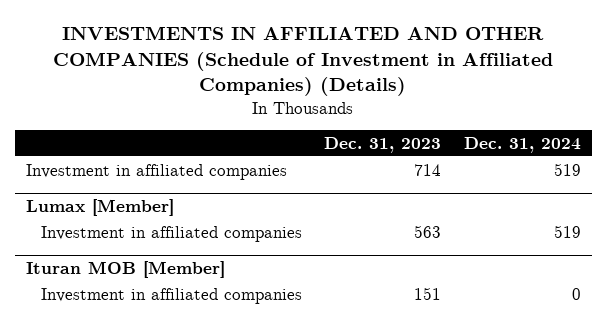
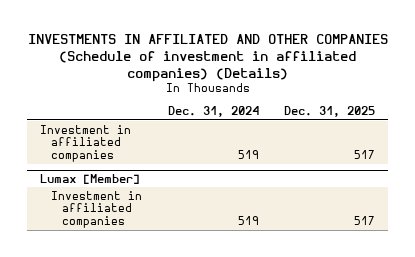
[53,26,554,97] INVESTMENTS IN AFFILIATED AND OTHER COMPANIES (Schedule of Investment in Affiliated Companies) (Details) -> [27,34,388,82] INVESTMENTS IN AFFILIATED AND OTHER COMPANIES (Schedule of investment in affiliated companies) (Details)
[324,136,442,153] Dec. 31, 2023 -> none
none -> [284,106,376,118] Dec. 31, 2025
[26,260,226,278] Ituran MOB [Member] -> none
[40,287,302,304] Investment in affiliated companies -> none

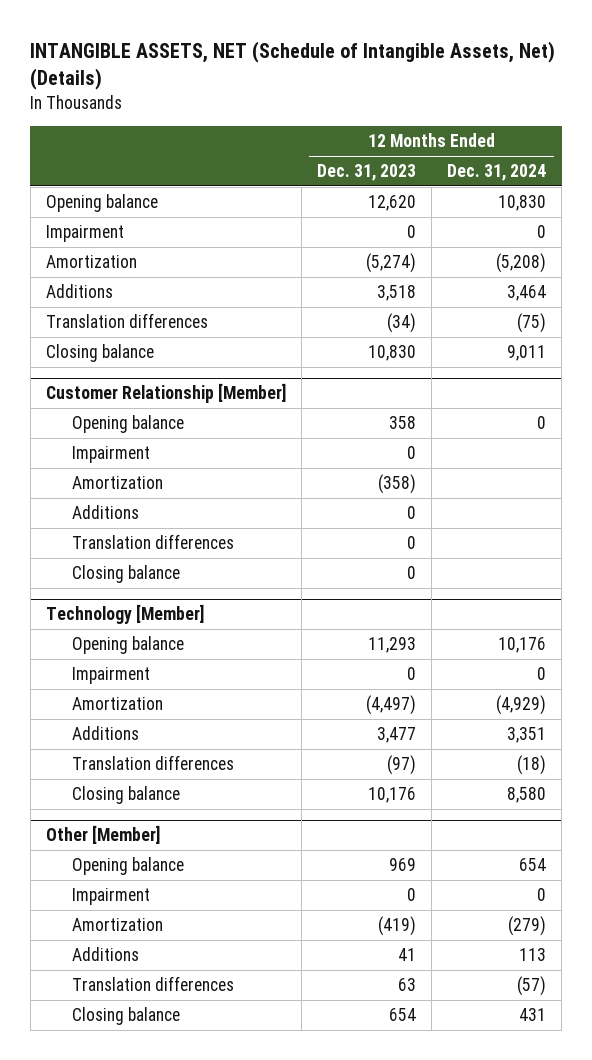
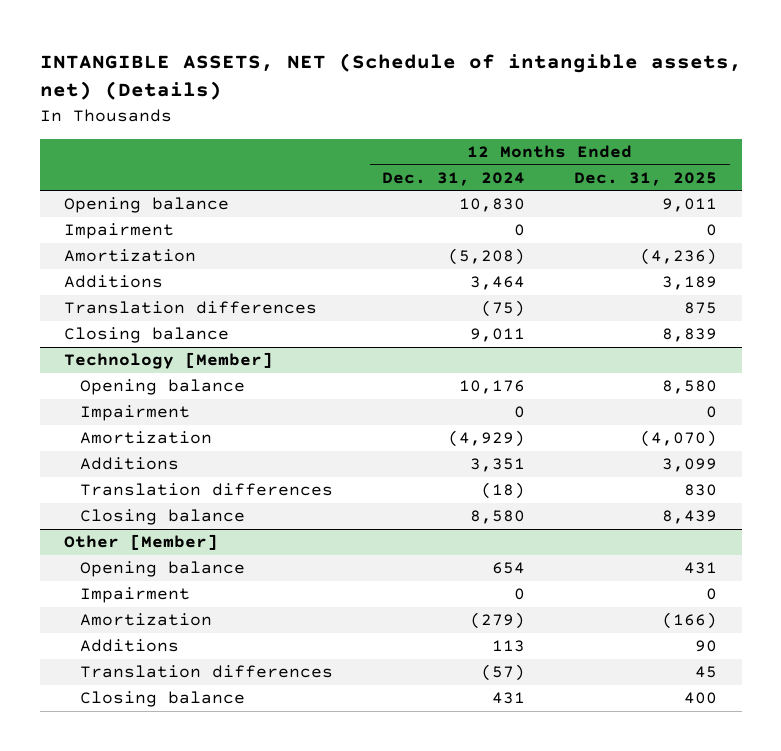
[30,40,556,90] INTANGIBLE ASSETS, NET (Schedule of Intangible Assets, Net) (Details) -> [39,52,742,100] INTANGIBLE ASSETS, NET (Schedule of intangible assets, net) (Details)
[317,164,417,182] Dec. 31, 2023 -> none
none -> [574,171,718,186] Dec. 31, 2025
[45,383,286,404] Customer Relationship [Member] -> none
[71,415,184,434] Opening balance -> none
[71,446,150,464] Impairment -> none
[71,476,163,490] Amortization -> none
[71,505,139,520] Additions -> none
[71,534,234,550] Translation differences -> none
[71,565,180,584] Closing balance -> none

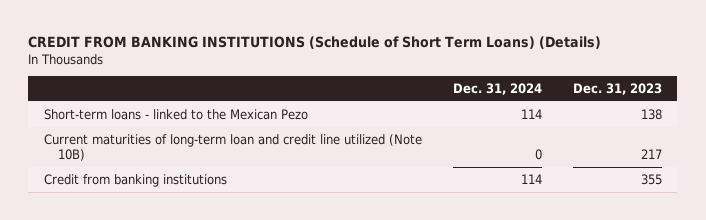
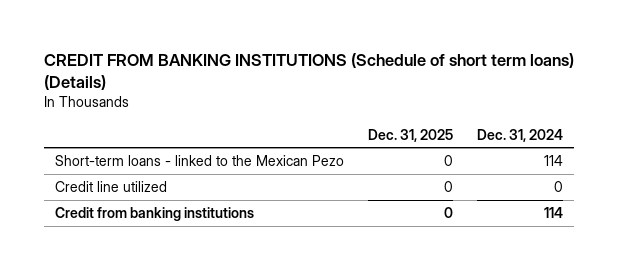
[28,36,602,50] CREDIT FROM BANKING INSTITUTIONS (Schedule of Short Term Loans) (Details) -> [43,52,574,90] CREDIT FROM BANKING INSTITUTIONS (Schedule of short term loans) (Details)
[572,83,662,96] Dec. 31, 2023 -> none
none -> [368,128,454,142] Dec. 31, 2025
[43,133,422,162] Current maturities of long-term loan and credit line utilized (Note 10B) -> [55,181,168,193] Credit line utilized

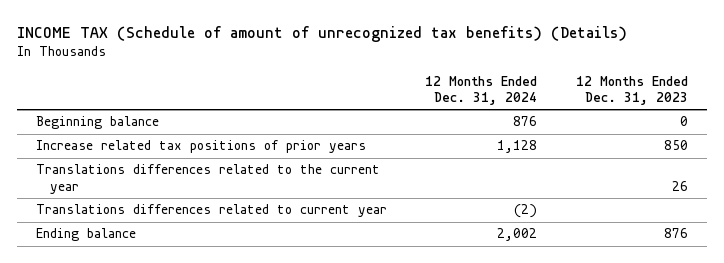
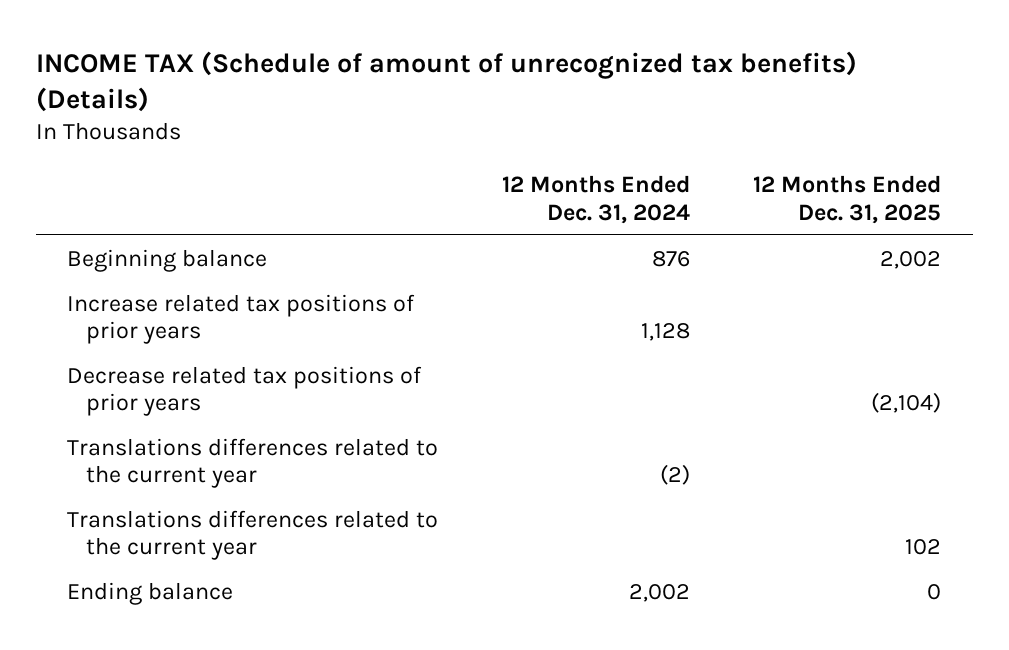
[575,75,688,105] 12 Months Ended Dec. 31, 2023 -> none
none -> [753,175,942,224] 12 Months Ended Dec. 31, 2025
none -> [67,365,423,417] Decrease related tax positions of prior years
none -> [67,437,439,489] Translations differences related to the current year
[36,204,388,218] Translations differences related to current year -> none

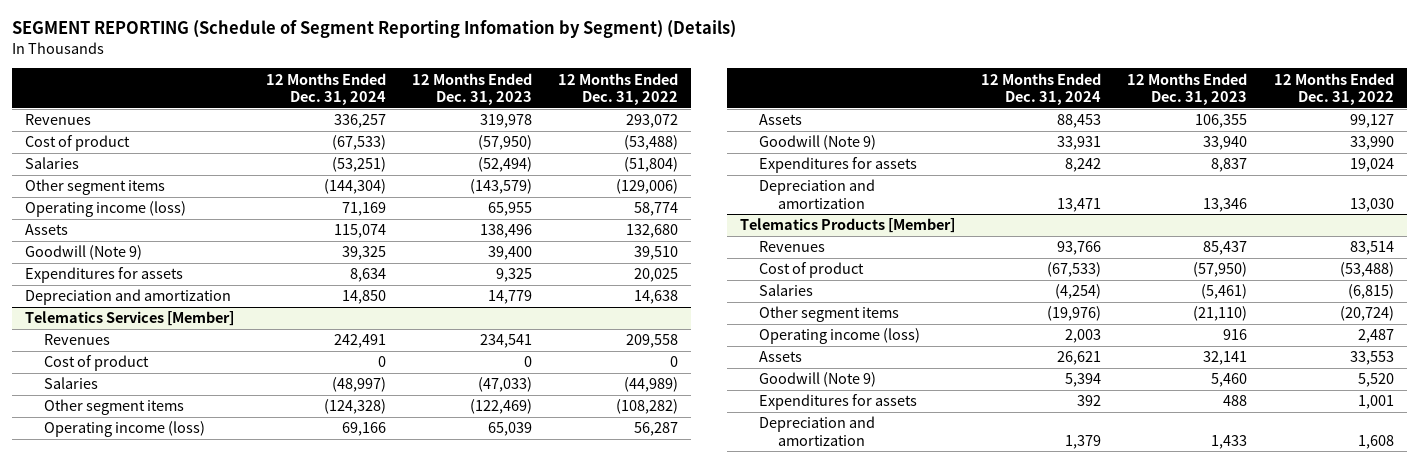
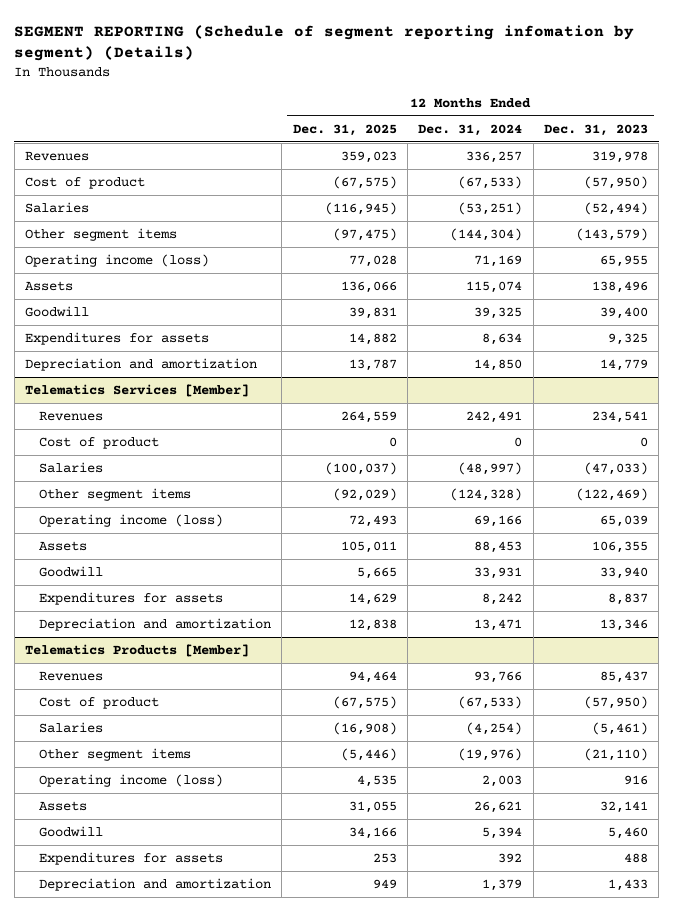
[11,20,736,39] SEGMENT REPORTING (Schedule of Segment Reporting Infomation by Segment) (Details) -> [14,24,635,62] SEGMENT REPORTING (Schedule of segment reporting infomation by segment) (Details)
[558,72,679,105] 12 Months Ended Dec. 31, 2022 -> none
none -> [292,123,397,136] Dec. 31, 2025
[24,245,142,261] Goodwill (Note 9) -> [25,305,90,317] Goodwill
[759,135,877,151] Goodwill (Note 9) -> [38,565,103,577] Goodwill
[759,372,877,388] Goodwill (Note 9) -> [38,825,103,837] Goodwill

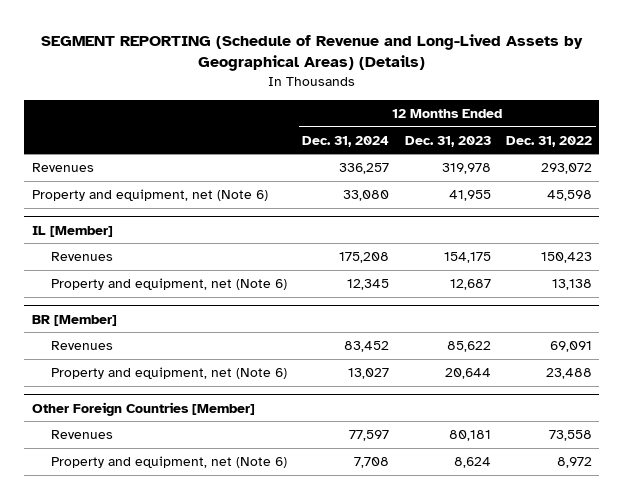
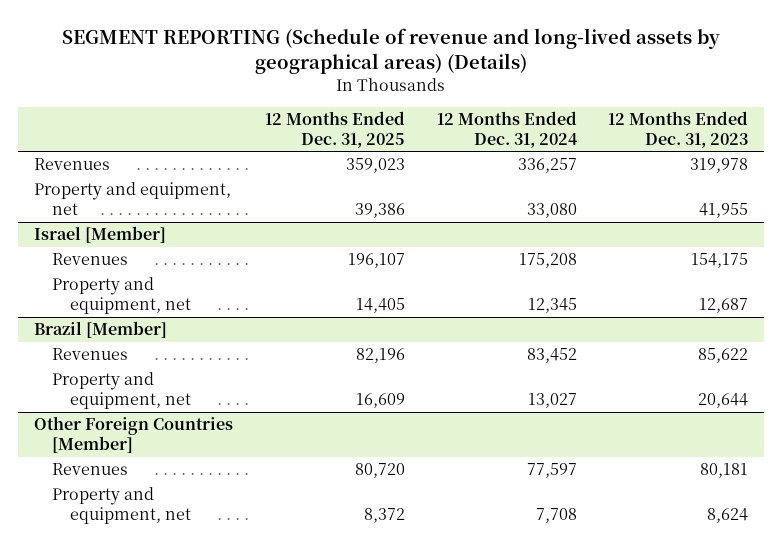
[40,33,583,72] SEGMENT REPORTING (Schedule of Revenue and Long-Lived Assets by Geographical Areas) (Details) -> [62,27,721,74] SEGMENT REPORTING (Schedule of revenue and long-lived assets by geographical areas) (Details)
[505,135,592,147] Dec. 31, 2022 -> none
none -> [264,111,405,149] 12 Months Ended Dec. 31, 2025
[31,189,268,202] Property and equipment, net (Note 6) -> [34,182,232,216] Property and equipment, net
[31,225,113,237] IL [Member] -> [34,226,167,244] Israel [Member]
[51,278,288,291] Property and equipment, net (Note 6) -> [52,277,192,315] Property and equipment, net
[31,314,117,326] BR [Member] -> [34,321,168,339] Brazil [Member]
[51,367,288,380] Property and equipment, net (Note 6) -> [52,372,192,410] Property and equipment, net
[51,456,288,469] Property and equipment, net (Note 6) -> [52,487,192,525] Property and equipment, net

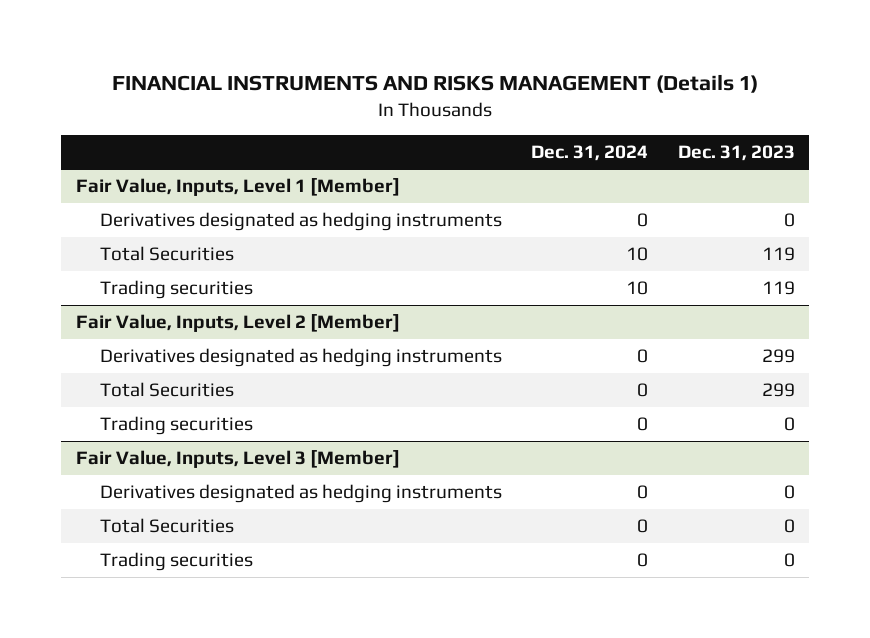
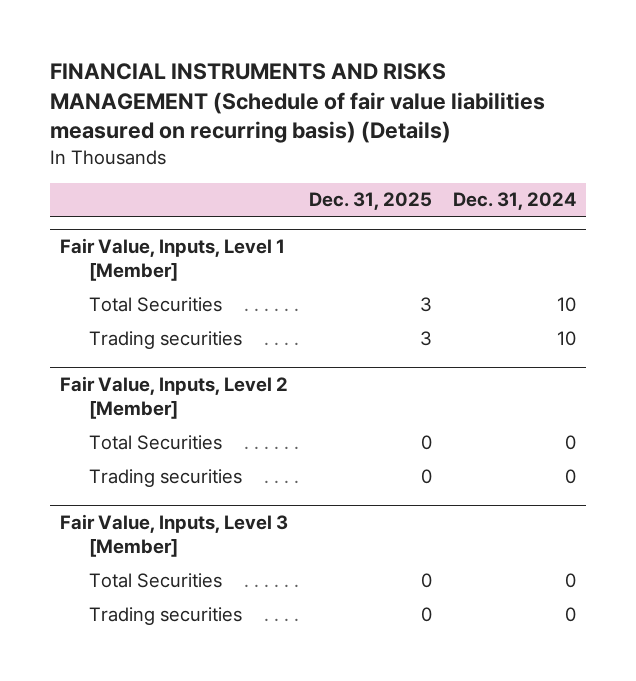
[112,74,759,94] FINANCIAL INSTRUMENTS AND RISKS MANAGEMENT (Details 1) -> [49,63,545,144] FINANCIAL INSTRUMENTS AND RISKS MANAGEMENT (Schedule of fair value liabilities measured on recurring basis) (Details)
[677,144,795,161] Dec. 31, 2023 -> none
none -> [309,192,433,211] Dec. 31, 2025
[100,211,503,231] Derivatives designated as hedging instruments -> none
[100,347,503,367] Derivatives designated as hedging instruments -> none
[100,483,503,503] Derivatives designated as hedging instruments -> none

